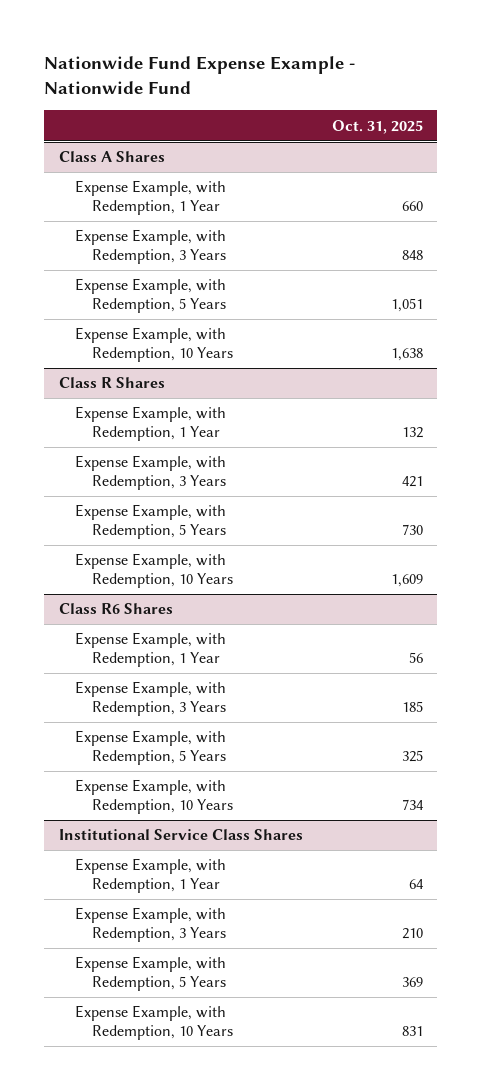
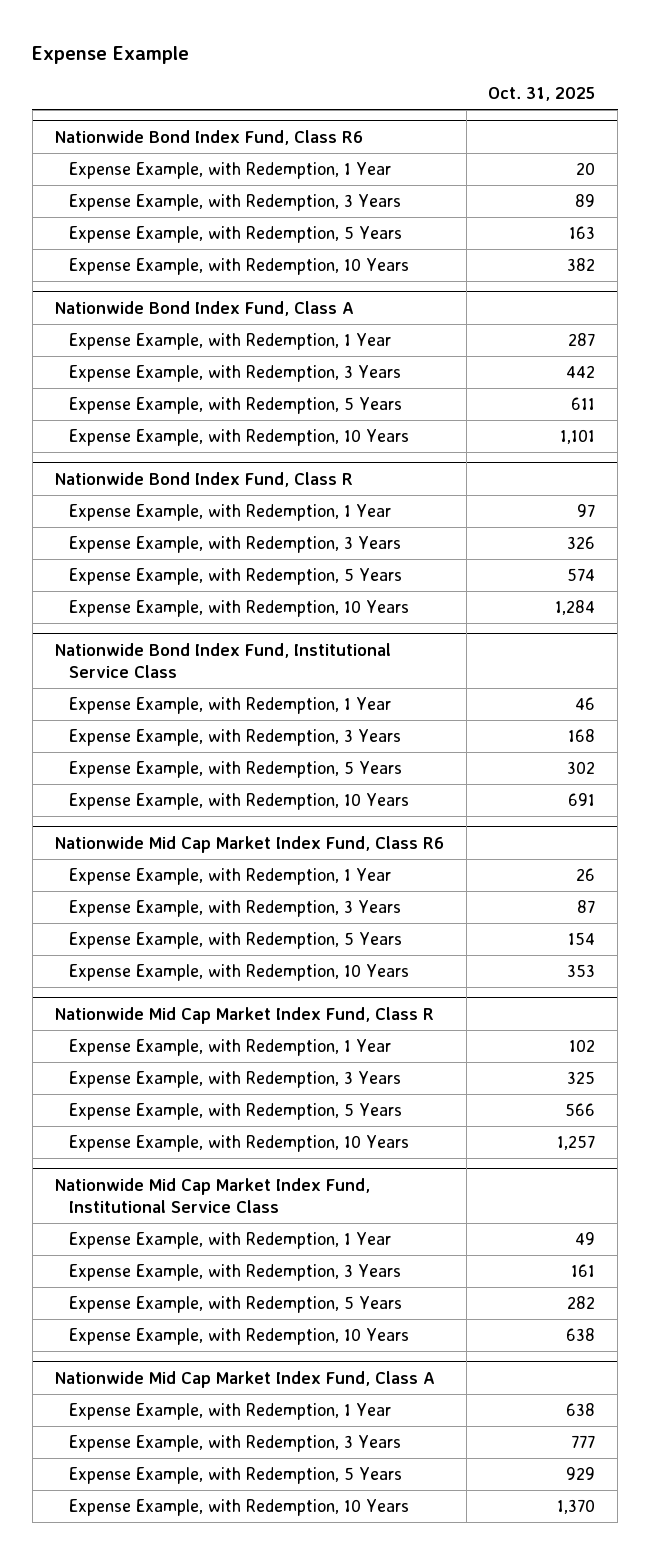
[44,56,356,95] Nationwide Fund Expense Example - Nationwide Fund -> [32,45,190,64] Expense Example
[58,151,165,163] Class A Shares -> none
[58,377,165,389] Class R Shares -> none
[58,603,173,615] Class R6 Shares -> none
[58,829,303,841] Institutional Service Class Shares -> none
none -> [54,129,363,145] Nationwide Bond Index Fund, Class R6
[401,200,423,211] 660 -> [576,162,596,176] 20
[401,249,423,260] 848 -> [575,194,596,208] 89
[390,297,423,312] 1,051 -> [569,226,596,240] 163
[390,347,423,361] 1,638 -> [567,258,596,272] 382
none -> [54,300,354,316] Nationwide Bond Index Fund, Class A
[401,426,423,438] 132 -> [568,333,596,347] 287
[401,475,423,487] 421 -> [566,365,596,379] 442
[401,523,423,535] 730 -> [571,397,596,411] 611
[390,573,423,587] 1,609 -> [560,429,596,445] 1,101
none -> [54,471,353,487] Nationwide Bond Index Fund, Class R
[408,651,423,663] 56 -> [577,504,596,518] 97
[401,700,423,712] 185 -> [567,536,596,550] 326
[401,749,423,762] 325 -> [567,568,596,582] 574
[401,798,424,810] 734 -> [555,600,596,616] 1,284
none -> [54,642,391,678] Nationwide Bond Index Fund, Institutional Service Class
[408,878,424,889] 64 -> [575,697,596,711] 46
[401,927,423,939] 210 -> [568,729,596,743] 168
[401,976,423,987] 369 -> [567,761,596,775] 302
[401,1025,423,1036] 831 -> [568,793,596,807] 691
none -> [54,835,444,853] Nationwide Mid Cap Market Index Fund, Class R6
none -> [69,868,392,886] Expense Example, with Redemption, 1 Year
none -> [69,900,402,918] Expense Example, with Redemption, 3 Years
none -> [69,932,403,950] Expense Example, with Redemption, 5 Years
none -> [69,964,410,982] Expense Example, with Redemption, 10 Years
none -> [54,1006,434,1024] Nationwide Mid Cap Market Index Fund, Class R
none -> [69,1039,392,1057] Expense Example, with Redemption, 1 Year
none -> [69,1071,402,1089] Expense Example, with Redemption, 3 Years
none -> [69,1103,403,1121] Expense Example, with Redemption, 5 Years
none -> [69,1135,410,1153] Expense Example, with Redemption, 10 Years
none -> [54,1177,370,1213] Nationwide Mid Cap Market Index Fund, Institutional Service Class
none -> [69,1232,392,1250] Expense Example, with Redemption, 1 Year
none -> [69,1264,402,1282] Expense Example, with Redemption, 3 Years
none -> [69,1296,403,1314] Expense Example, with Redemption, 5 Years
none -> [69,1328,410,1346] Expense Example, with Redemption, 10 Years
none -> [54,1370,435,1388] Nationwide Mid Cap Market Index Fund, Class A
none -> [69,1403,392,1421] Expense Example, with Redemption, 1 Year
none -> [69,1435,402,1453] Expense Example, with Redemption, 3 Years
none -> [69,1467,403,1485] Expense Example, with Redemption, 5 Years
none -> [69,1499,410,1517] Expense Example, with Redemption, 10 Years

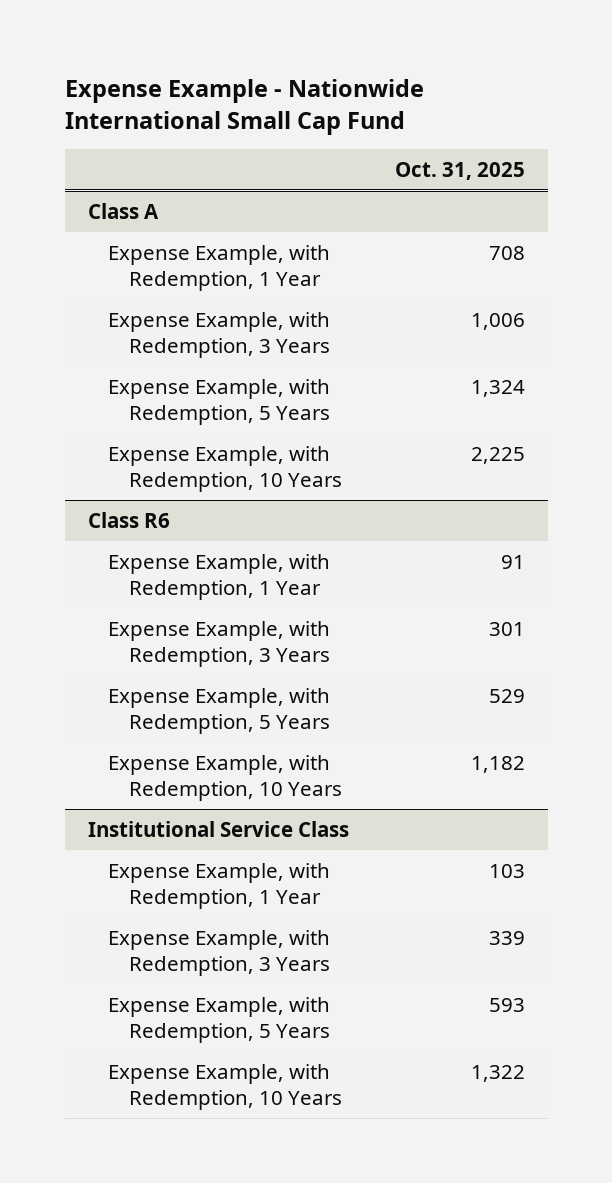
[32,45,190,64] Expense Example -> [64,78,424,135] Expense Example - Nationwide International Small Cap Fund
[54,129,363,145] Nationwide Bond Index Fund, Class R6 -> none
[54,300,354,316] Nationwide Bond Index Fund, Class A -> none
[54,471,353,487] Nationwide Bond Index Fund, Class R -> none
[54,642,391,678] Nationwide Bond Index Fund, Institutional Service Class -> none
[69,697,392,715] Expense Example, with Redemption, 1 Year -> none
[69,729,402,747] Expense Example, with Redemption, 3 Years -> none
[69,761,403,779] Expense Example, with Redemption, 5 Years -> none
[69,793,410,811] Expense Example, with Redemption, 10 Years -> none
[54,835,444,853] Nationwide Mid Cap Market Index Fund, Class R6 -> none
[69,868,392,886] Expense Example, with Redemption, 1 Year -> none
[69,900,402,918] Expense Example, with Redemption, 3 Years -> none
[69,932,403,950] Expense Example, with Redemption, 5 Years -> none
[69,964,410,982] Expense Example, with Redemption, 10 Years -> none
[54,1006,434,1024] Nationwide Mid Cap Market Index Fund, Class R -> none
[69,1039,392,1057] Expense Example, with Redemption, 1 Year -> none
[69,1071,402,1089] Expense Example, with Redemption, 3 Years -> none
[69,1103,403,1121] Expense Example, with Redemption, 5 Years -> none
[69,1135,410,1153] Expense Example, with Redemption, 10 Years -> none
[54,1177,370,1213] Nationwide Mid Cap Market Index Fund, Institutional Service Class -> none
[69,1232,392,1250] Expense Example, with Redemption, 1 Year -> none
[69,1264,402,1282] Expense Example, with Redemption, 3 Years -> none
[69,1296,403,1314] Expense Example, with Redemption, 5 Years -> none
[69,1328,410,1346] Expense Example, with Redemption, 10 Years -> none
[54,1370,435,1388] Nationwide Mid Cap Market Index Fund, Class A -> none
[69,1403,392,1421] Expense Example, with Redemption, 1 Year -> none
[69,1435,402,1453] Expense Example, with Redemption, 3 Years -> none
[69,1467,403,1485] Expense Example, with Redemption, 5 Years -> none
[69,1499,410,1517] Expense Example, with Redemption, 10 Years -> none
none -> [87,202,159,219] Class A
[576,162,596,176] 20 -> [488,245,525,260] 708
[575,194,596,208] 89 -> [470,312,525,330] 1,006
[569,226,596,240] 163 -> [470,379,525,397] 1,324
[567,258,596,272] 382 -> [470,446,525,464] 2,225
none -> [87,511,170,528] Class R6
[568,333,596,347] 287 -> [500,554,525,569] 91
[566,365,596,379] 442 -> [488,621,525,636] 301
[571,397,596,411] 611 -> [488,688,525,703] 529
[560,429,596,445] 1,101 -> [470,755,525,773] 1,182
none -> [87,820,349,837] Institutional Service Class
[577,504,596,518] 97 -> [488,863,525,878] 103
[567,536,596,550] 326 -> [488,930,525,945] 339
[567,568,596,582] 574 -> [488,997,525,1012] 593
[555,600,596,616] 1,284 -> [470,1064,525,1082] 1,322

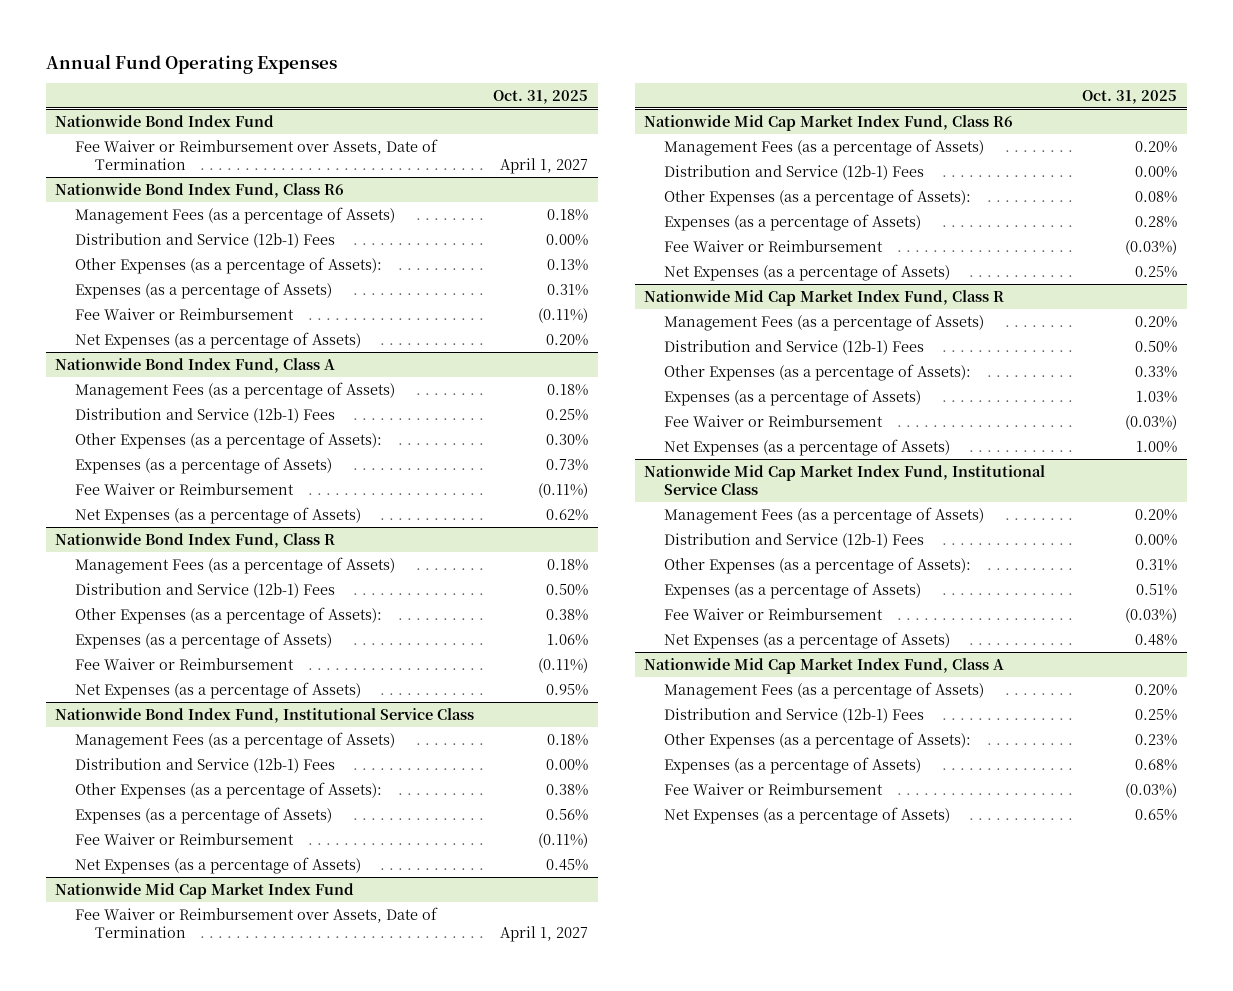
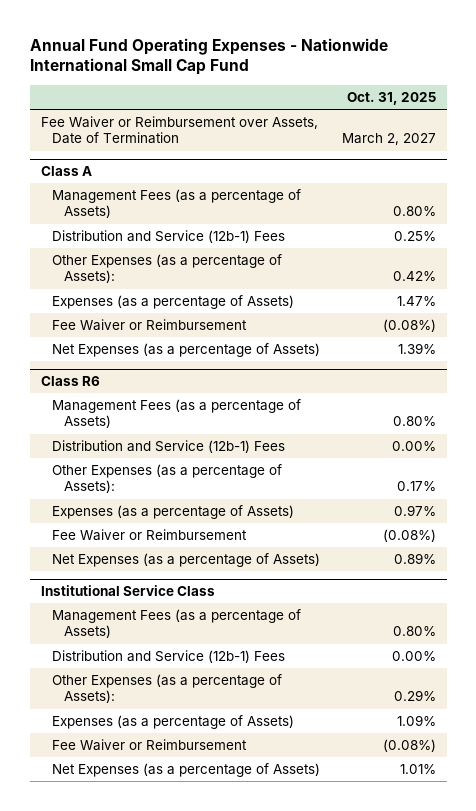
[45,53,337,74] Annual Fund Operating Expenses -> [29,37,388,76] Annual Fund Operating Expenses - Nationwide International Small Cap Fund
[55,114,275,127] Nationwide Bond Index Fund -> none
[55,182,345,198] Nationwide Bond Index Fund, Class R6 -> none
[75,232,336,248] Distribution and Service (12b-1) Fees -> none
[75,256,383,274] Other Expenses (as a percentage of Assets): -> none
[75,281,333,299] Expenses (as a percentage of Assets) -> none
[75,307,295,320] Fee Waiver or Reimbursement -> none
[75,331,362,349] Net Expenses (as a percentage of Assets) -> none
[55,357,336,373] Nationwide Bond Index Fund, Class A -> none
[75,381,396,399] Management Fees (as a percentage of Assets) -> none
[500,158,589,175] April 1, 2027 -> [341,133,436,146] March 2, 2027
none -> [40,166,92,177] Class A
[547,208,589,221] 0.18% -> [392,206,436,217] 0.80%
[55,532,336,548] Nationwide Bond Index Fund, Class R -> none
[75,582,336,598] Distribution and Service (12b-1) Fees -> none
[75,606,383,624] Other Expenses (as a percentage of Assets): -> none
[75,631,333,649] Expenses (as a percentage of Assets) -> none
[75,657,295,670] Fee Waiver or Reimbursement -> none
[75,681,362,699] Net Expenses (as a percentage of Assets) -> none
[55,707,475,723] Nationwide Bond Index Fund, Institutional Service Class -> none
[75,731,396,749] Management Fees (as a percentage of Assets) -> none
[75,757,336,773] Distribution and Service (12b-1) Fees -> none
[75,781,383,799] Other Expenses (as a percentage of Assets): -> none
[75,806,333,824] Expenses (as a percentage of Assets) -> none
[75,832,295,845] Fee Waiver or Reimbursement -> none
[75,856,362,874] Net Expenses (as a percentage of Assets) -> none
[55,882,355,899] Nationwide Mid Cap Market Index Fund -> none
[75,906,439,939] Fee Waiver or Reimbursement over Assets, Date of Termination -> none
[644,114,1014,131] Nationwide Mid Cap Market Index Fund, Class R6 -> none
[663,138,984,156] Management Fees (as a percentage of Assets) -> none
[546,433,589,446] 0.30% -> [392,271,436,282] 0.42%
[546,458,589,471] 0.73% -> [396,296,436,307] 1.47%
[538,482,589,498] (0.11%) -> [382,319,436,333] (0.08%)
[546,508,589,521] 0.62% -> [397,343,436,355] 1.39%
none -> [40,376,100,387] Class R6
[547,558,589,571] 0.18% -> [392,416,436,427] 0.80%
[644,289,1005,306] Nationwide Mid Cap Market Index Fund, Class R -> none
[663,339,924,355] Distribution and Service (12b-1) Fees -> none
[663,363,971,381] Other Expenses (as a percentage of Assets): -> none
[663,388,921,406] Expenses (as a percentage of Assets) -> none
[663,414,883,427] Fee Waiver or Reimbursement -> none
[663,438,950,456] Net Expenses (as a percentage of Assets) -> none
[644,464,1046,496] Nationwide Mid Cap Market Index Fund, Institutional Service Class -> none
[663,506,984,524] Management Fees (as a percentage of Assets) -> none
[1135,190,1178,203] 0.08% -> [396,481,436,492] 0.17%
[1135,215,1178,228] 0.28% -> [393,505,436,517] 0.97%
[1125,239,1178,255] (0.03%) -> [382,529,436,543] (0.08%)
[1135,265,1178,278] 0.25% -> [393,553,436,565] 0.89%
none -> [40,585,215,597] Institutional Service Class
[1135,315,1178,328] 0.20% -> [392,626,436,637] 0.80%
[644,657,1005,674] Nationwide Mid Cap Market Index Fund, Class A -> none
[663,681,984,699] Management Fees (as a percentage of Assets) -> none
[663,707,924,723] Distribution and Service (12b-1) Fees -> none
[663,731,971,749] Other Expenses (as a percentage of Assets): -> none
[663,756,921,774] Expenses (as a percentage of Assets) -> none
[663,782,883,795] Fee Waiver or Reimbursement -> none
[663,806,950,824] Net Expenses (as a percentage of Assets) -> none
[1136,558,1178,571] 0.31% -> [393,690,436,702] 0.29%
[1136,583,1178,596] 0.51% -> [396,715,436,727] 1.09%
[1125,607,1178,623] (0.03%) -> [382,739,436,753] (0.08%)
[1135,633,1178,646] 0.48% -> [399,764,436,775] 1.01%

